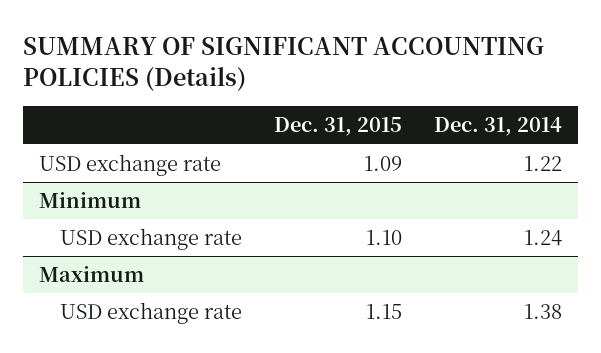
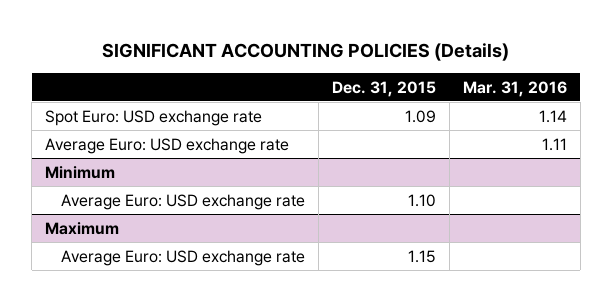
[23,36,545,91] SUMMARY OF SIGNIFICANT ACCOUNTING POLICIES (Details) -> [101,42,509,61] SIGNIFICANT ACCOUNTING POLICIES (Details)
[433,117,562,137] Dec. 31, 2014 -> none
none -> [462,80,567,97] Mar. 31, 2016
[39,154,222,177] USD exchange rate -> [45,109,263,126] Spot Euro: USD exchange rate
none -> [45,137,290,154] Average Euro: USD exchange rate
[60,228,243,251] USD exchange rate -> [61,193,306,210] Average Euro: USD exchange rate
[60,302,243,325] USD exchange rate -> [61,249,306,266] Average Euro: USD exchange rate

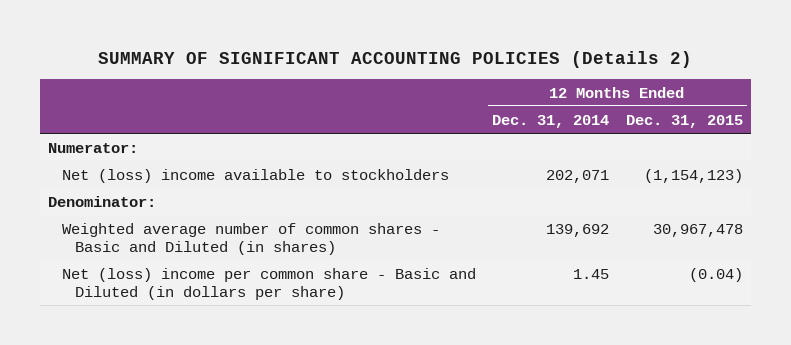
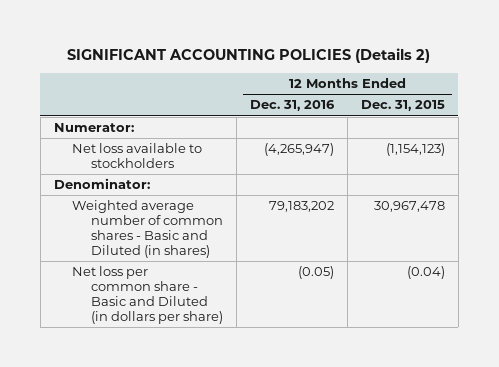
[98,50,693,68] SUMMARY OF SIGNIFICANT ACCOUNTING POLICIES (Details 2) -> [67,48,431,64] SIGNIFICANT ACCOUNTING POLICIES (Details 2)
[492,114,610,128] Dec. 31, 2014 -> none
none -> [250,100,336,112] Dec. 31, 2016
[61,168,449,183] Net (loss) income available to stockholders -> [72,143,203,169] Net loss available to stockholders
[61,267,476,300] Net (loss) income per common share - Basic and Diluted (in dollars per share) -> [72,266,224,324] Net loss per common share - Basic and Diluted (in dollars per share)

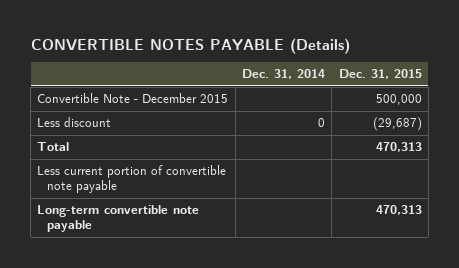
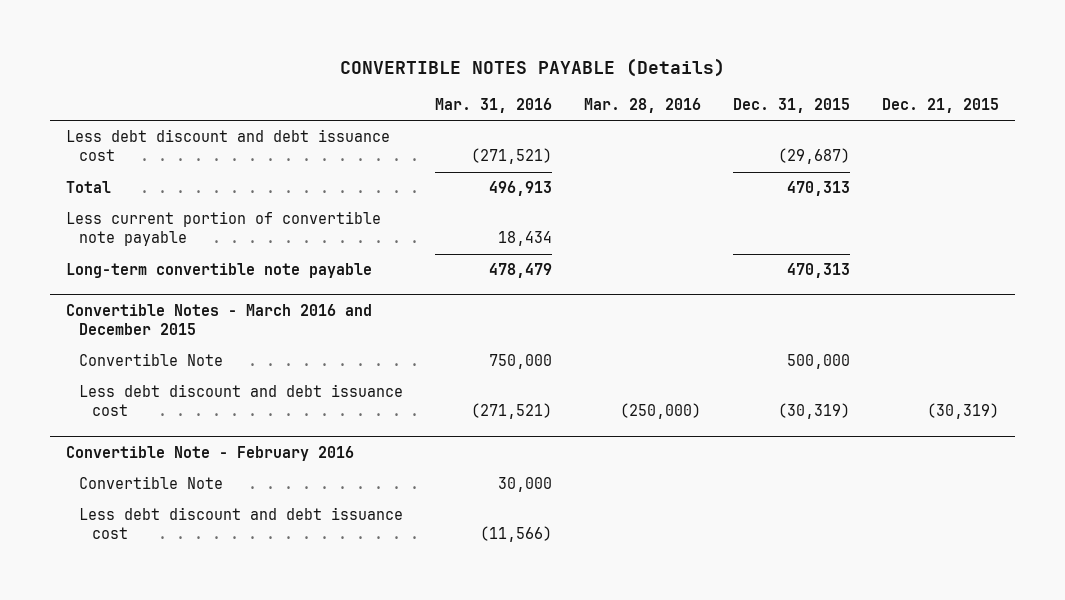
[242,69,326,80] Dec. 31, 2014 -> none
none -> [435,98,553,114] Mar. 31, 2016
none -> [584,98,702,114] Mar. 28, 2016
none -> [881,98,999,114] Dec. 21, 2015
[37,93,229,104] Convertible Note - December 2015 -> none
[37,117,112,128] Less discount -> [66,129,391,162] Less debt discount and debt issuance cost
none -> [66,303,373,336] Convertible Notes - March 2016 and December 2015
none -> [79,353,224,367] Convertible Note
none -> [79,384,404,417] Less debt discount and debt issuance cost
none -> [66,445,355,461] Convertible Note - February 2016
none -> [79,476,224,490] Convertible Note
none -> [79,507,404,540] Less debt discount and debt issuance cost

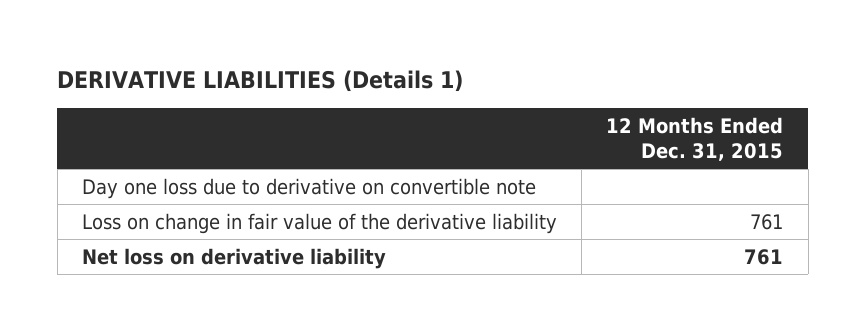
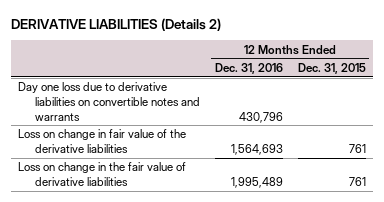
[57,70,464,93] DERIVATIVE LIABILITIES (Details 1) -> [10,17,221,31] DERIVATIVE LIABILITIES (Details 2)
none -> [214,62,283,74] Dec. 31, 2016
[82,177,537,199] Day one loss due to derivative on convertible note -> [18,82,200,121] Day one loss due to derivative liabilities on convertible notes and warrants
[82,212,558,234] Loss on change in fair value of the derivative liability -> [18,129,187,153] Loss on change in fair value of the derivative liabilities
[82,247,387,269] Net loss on derivative liability -> [18,162,187,186] Loss on change in the fair value of derivative liabilities

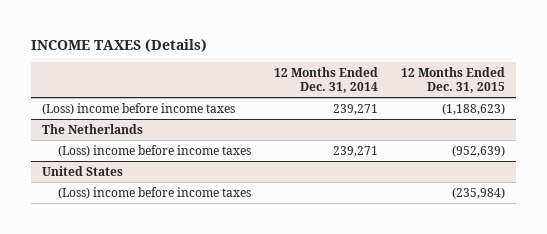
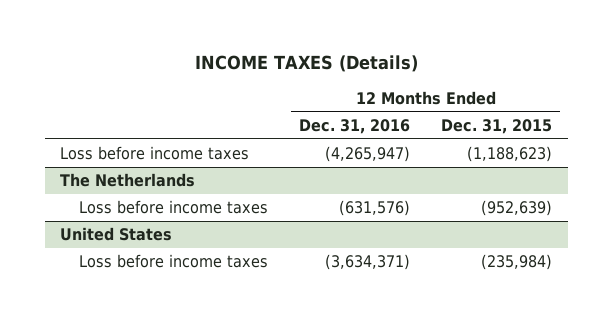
[273,66,378,94] 12 Months Ended Dec. 31, 2014 -> none
none -> [299,118,411,134] Dec. 31, 2016
[41,102,235,115] (Loss) income before income taxes -> [60,146,250,161] Loss before income taxes
[58,144,252,157] (Loss) income before income taxes -> [79,200,269,215] Loss before income taxes
[58,186,252,199] (Loss) income before income taxes -> [79,254,269,269] Loss before income taxes

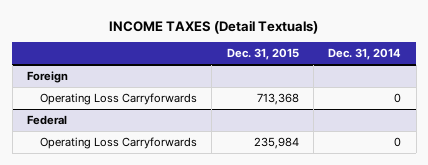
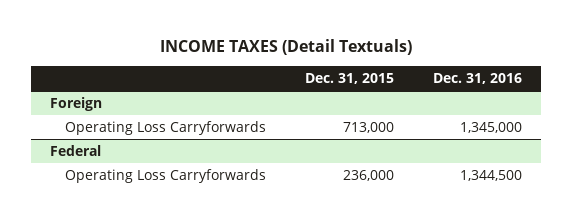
[328,48,402,61] Dec. 31, 2014 -> none
none -> [432,72,522,84] Dec. 31, 2016
[256,93,299,106] 713,368 -> [342,121,394,133] 713,000
[253,137,299,150] 235,984 -> [342,169,394,181] 236,000

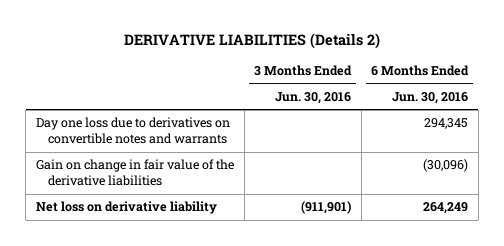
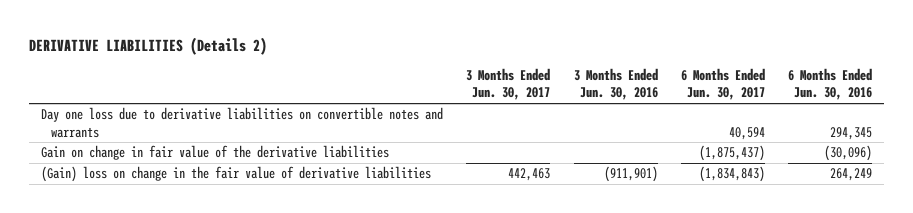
none -> [466,68,551,101] 3 Months Ended Jun. 30, 2017
none -> [681,68,766,101] 6 Months Ended Jun. 30, 2017
[35,117,230,145] Day one loss due to derivatives on convertible notes and warrants -> [41,107,444,138] Day one loss due to derivative liabilities on convertible notes and warrants
[35,201,217,215] Net loss on derivative liability -> [41,166,432,183] (Gain) loss on change in the fair value of derivative liabilities

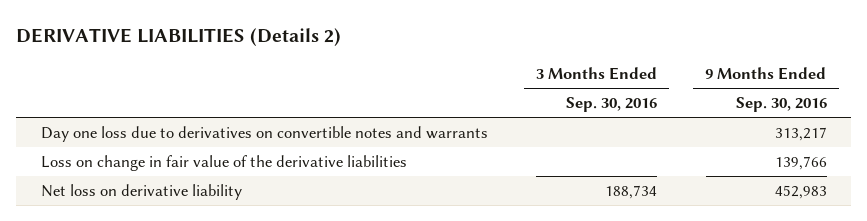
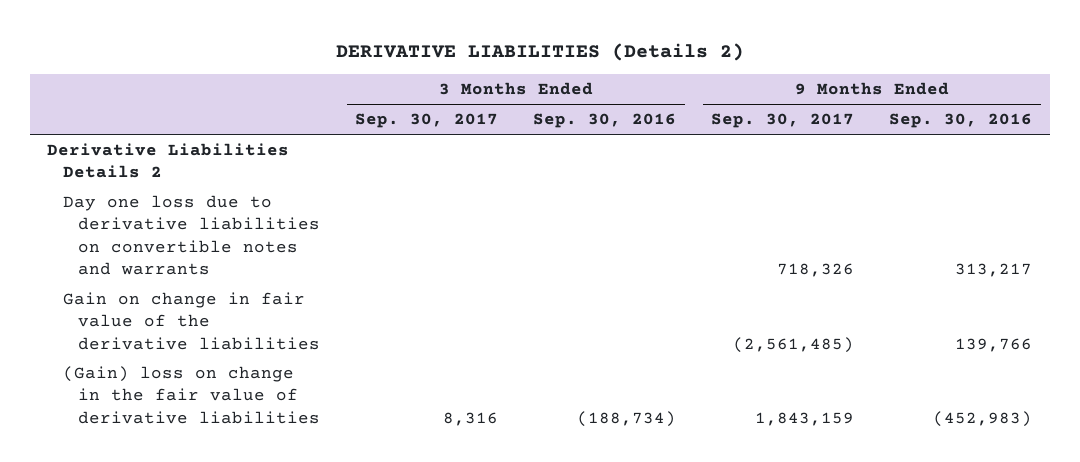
none -> [355,113,499,129] Sep. 30, 2017
none -> [711,113,855,129] Sep. 30, 2017
none -> [47,143,290,179] Derivative Liabilities Details 2
[40,125,488,142] Day one loss due to derivatives on convertible notes and warrants -> [62,195,321,275] Day one loss due to derivative liabilities on convertible notes and warrants
[40,154,407,171] Loss on change in fair value of the derivative liabilities -> [62,292,321,350] Gain on change in fair value of the derivative liabilities
[40,183,242,200] Net loss on derivative liability -> [62,366,321,424] (Gain) loss on change in the fair value of derivative liabilities
[605,184,658,199] 188,734 -> [577,410,677,427] (188,734)
[774,184,827,199] 452,983 -> [933,410,1033,427] (452,983)

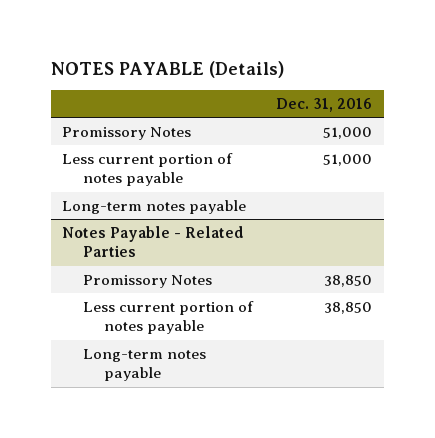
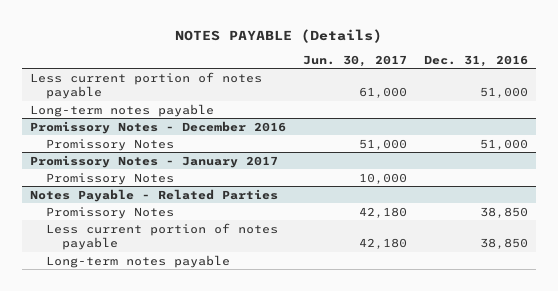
none -> [303,54,408,67] Jun. 30, 2017
[62,126,192,140] Promissory Notes -> none
none -> [30,120,287,134] Promissory Notes - December 2016
none -> [46,138,175,151] Promissory Notes
none -> [30,154,279,168] Promissory Notes - January 2017
none -> [46,172,175,185] Promissory Notes

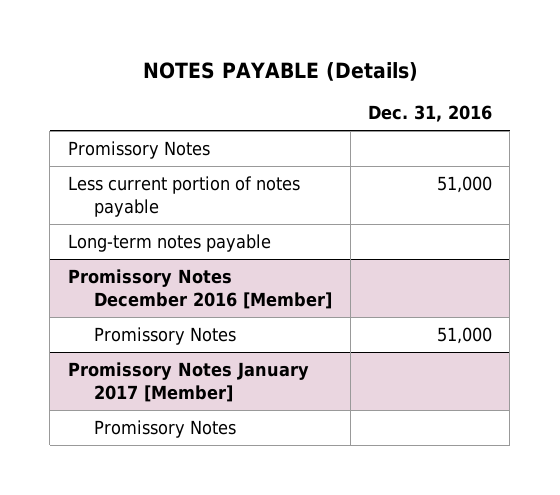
[303,54,408,67] Jun. 30, 2017 -> none
none -> [67,140,210,159] Promissory Notes
[30,120,287,134] Promissory Notes - December 2016 -> [67,268,333,310] Promissory Notes December 2016 [Member]
[30,154,279,168] Promissory Notes - January 2017 -> [67,361,309,403] Promissory Notes January 2017 [Member]
[30,188,279,202] Notes Payable - Related Parties -> none
[46,206,175,219] Promissory Notes -> none
[46,222,279,250] Less current portion of notes payable -> none
[46,254,231,268] Long-term notes payable -> none

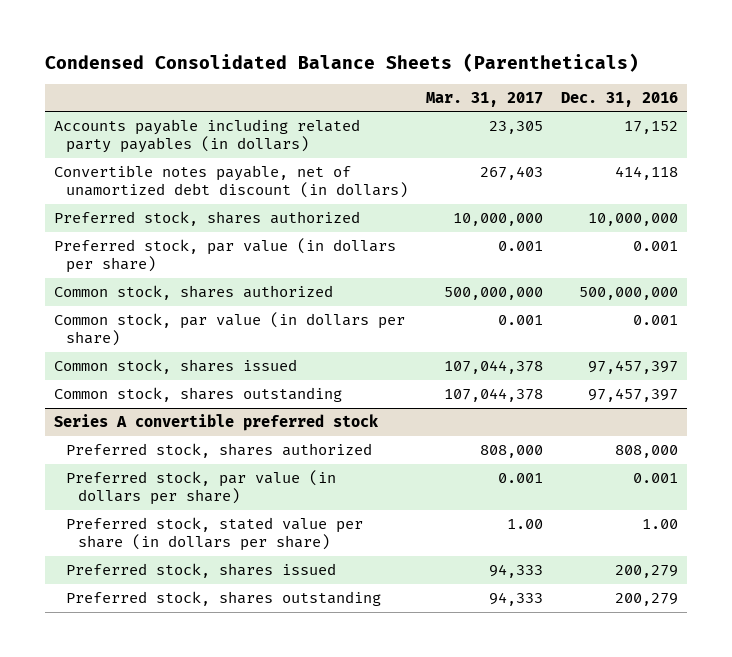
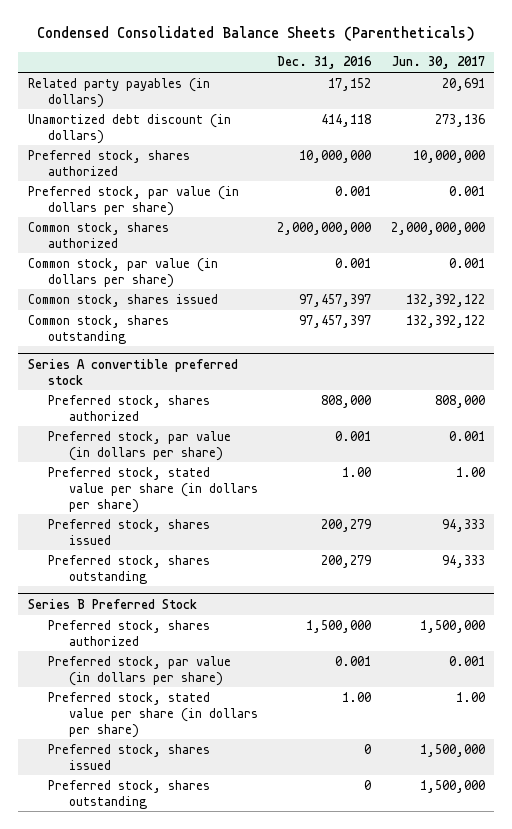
[426,91,544,107] Mar. 31, 2017 -> none
none -> [391,56,485,70] Jun. 30, 2017
[54,119,361,154] Accounts payable including related party payables (in dollars) -> [27,77,210,108] Related party payables (in dollars)
[54,165,409,199] Convertible notes payable, net of unamortized debt discount (in dollars) -> [27,113,231,144] Unamortized debt discount (in dollars)
[578,287,678,301] 500,000,000 -> [277,221,372,235] 2,000,000,000
none -> [27,598,197,609] Series B Preferred Stock
none -> [48,619,211,646] Preferred stock, shares authorized
none -> [48,655,232,686] Preferred stock, par value (in dollars per share)
none -> [48,691,259,738] Preferred stock, stated value per share (in dollars per share)
none -> [48,743,211,770] Preferred stock, shares issued
none -> [48,779,211,809] Preferred stock, shares outstanding

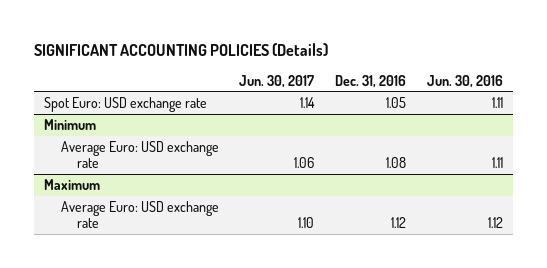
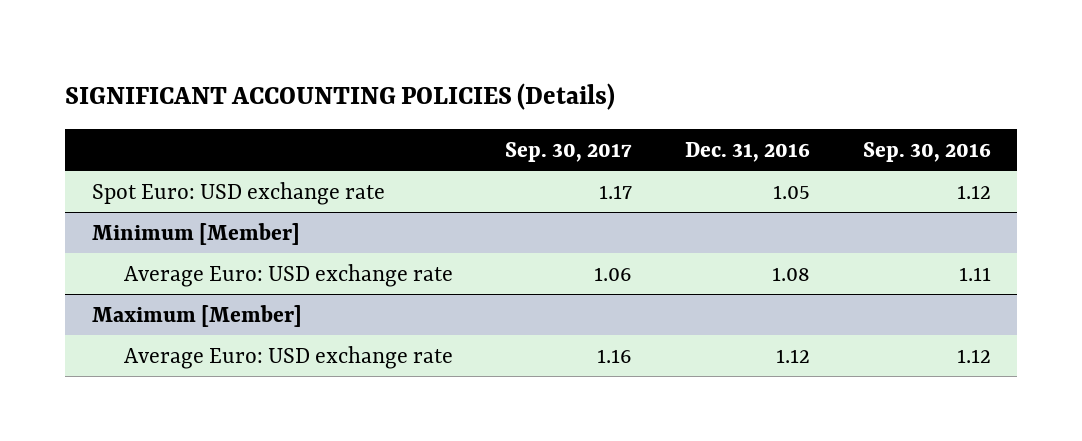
[239,74,315,88] Jun. 30, 2017 -> none
[427,74,504,88] Jun. 30, 2016 -> none
none -> [505,141,633,162] Sep. 30, 2017
none -> [862,141,991,162] Sep. 30, 2016
[44,118,97,130] Minimum -> [91,222,300,245] Minimum [Member]
[44,178,101,190] Maximum -> [91,304,302,327] Maximum [Member]

